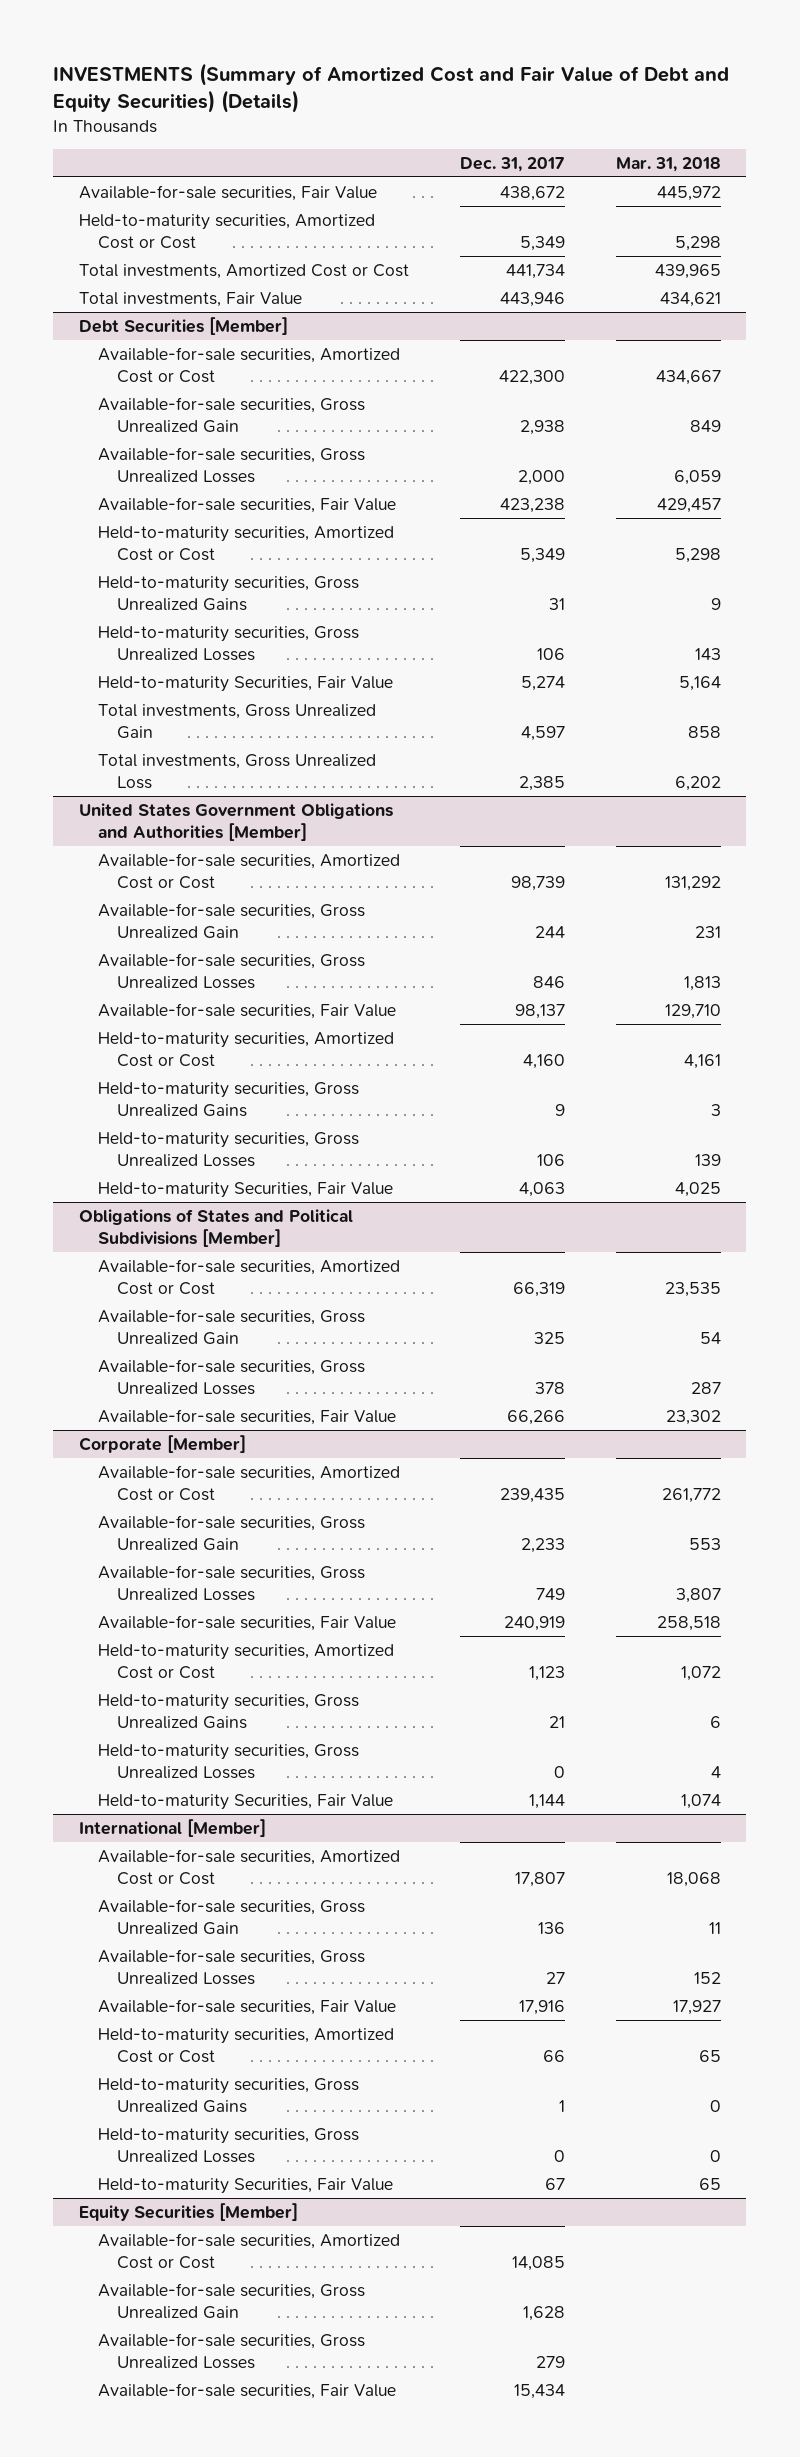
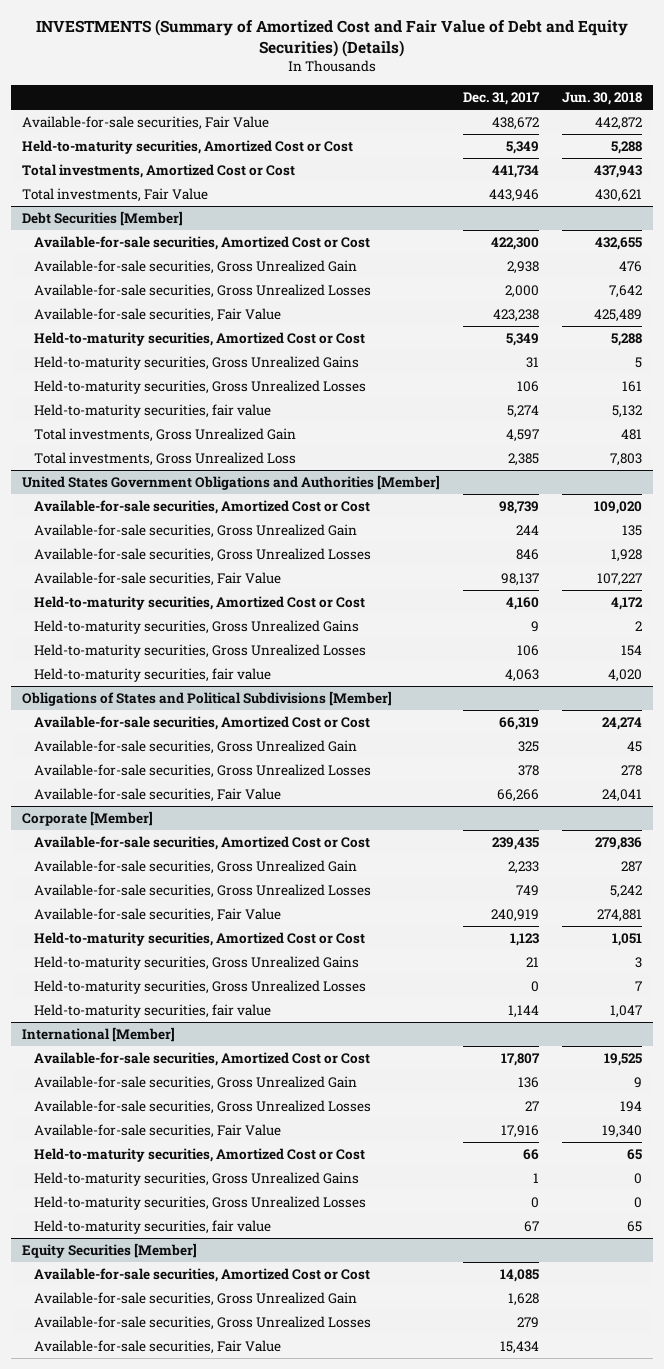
[615,156,721,172] Mar. 31, 2018 -> none
none -> [561,91,642,105] Jun. 30, 2018
[98,675,394,692] Held-to-maturity Securities, Fair Value -> [33,404,271,419] Held-to-maturity securities, fair value
[98,1181,394,1198] Held-to-maturity Securities, Fair Value -> [33,668,271,683] Held-to-maturity securities, fair value
[98,1793,394,1810] Held-to-maturity Securities, Fair Value -> [33,1004,271,1019] Held-to-maturity securities, fair value
[98,2177,394,2194] Held-to-maturity Securities, Fair Value -> [33,1220,271,1235] Held-to-maturity securities, fair value

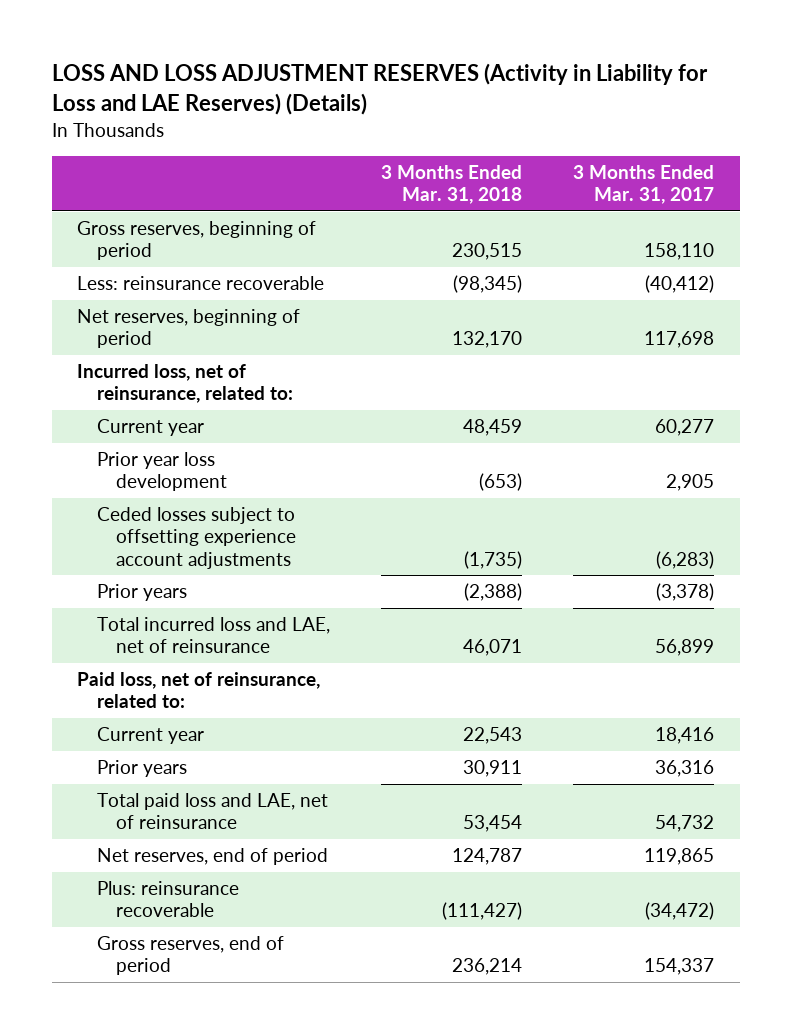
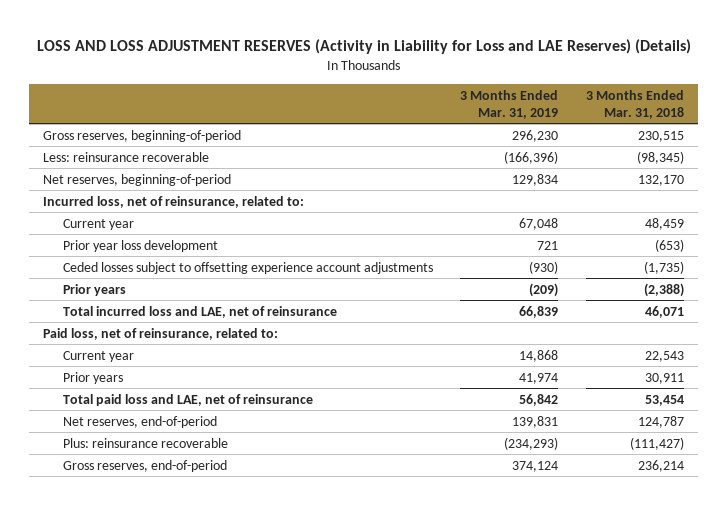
[573,165,715,205] 3 Months Ended Mar. 31, 2017 -> none
none -> [460,89,559,119] 3 Months Ended Mar. 31, 2019
[77,221,317,261] Gross reserves, beginning of period -> [43,129,242,142] Gross reserves, beginning-of-period
[77,309,301,349] Net reserves, beginning of period -> [43,173,232,186] Net reserves, beginning-of-period
[96,848,328,866] Net reserves, end of period -> [62,415,217,428] Net reserves, end-of-period
[96,936,284,976] Gross reserves, end of period -> [62,459,227,472] Gross reserves, end-of-period

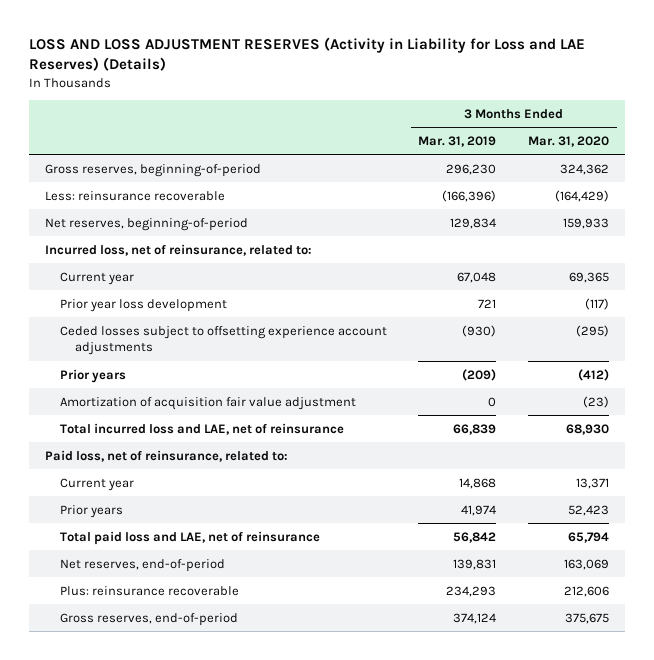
[585,89,684,119] 3 Months Ended Mar. 31, 2018 -> none
none -> [528,135,610,147] Mar. 31, 2020
none -> [59,396,356,410] Amortization of acquisition fair value adjustment
[504,436,559,450] (234,293) -> [446,585,497,597] 234,293

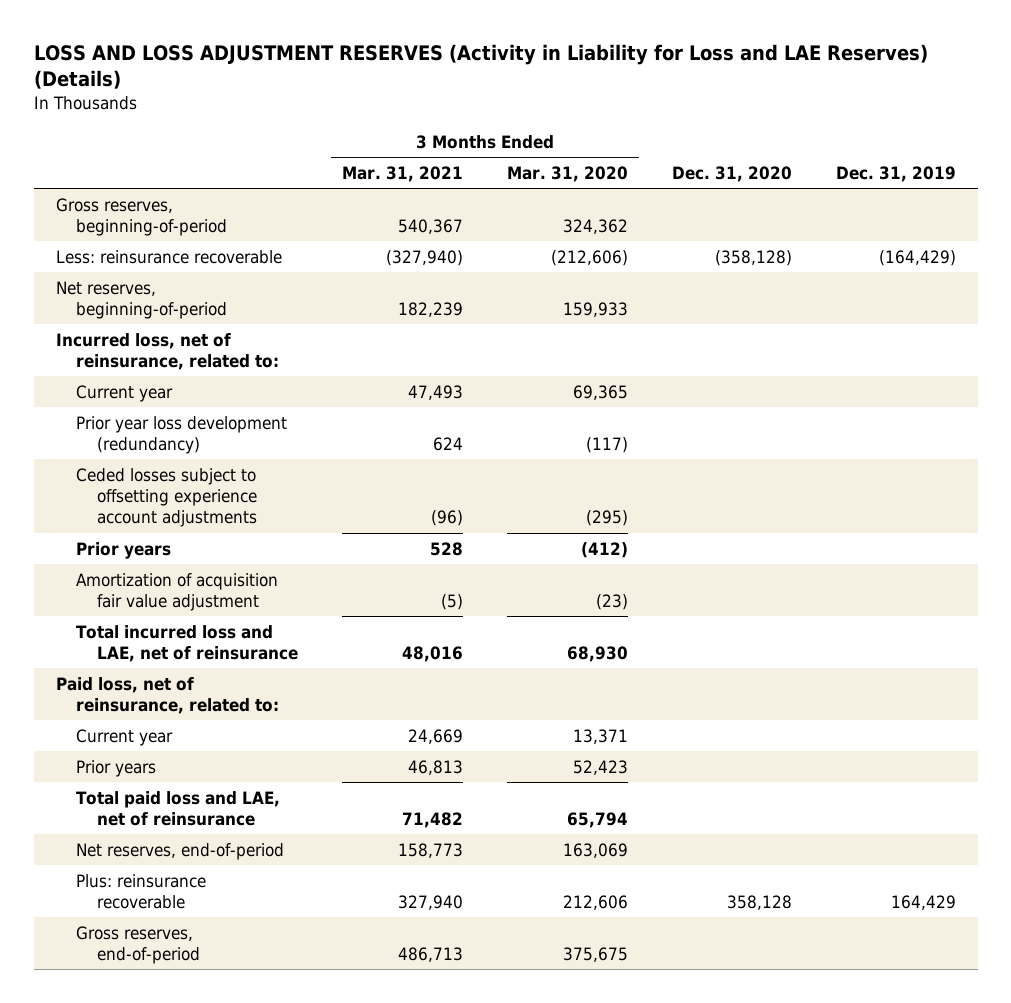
[418,135,497,147] Mar. 31, 2019 -> none
none -> [341,165,463,182] Mar. 31, 2021
none -> [671,165,792,182] Dec. 31, 2020
none -> [835,165,956,182] Dec. 31, 2019
[555,189,610,202] (164,429) -> [550,249,628,266] (212,606)
[59,298,227,312] Prior year loss development -> [76,415,288,455] Prior year loss development (redundancy)

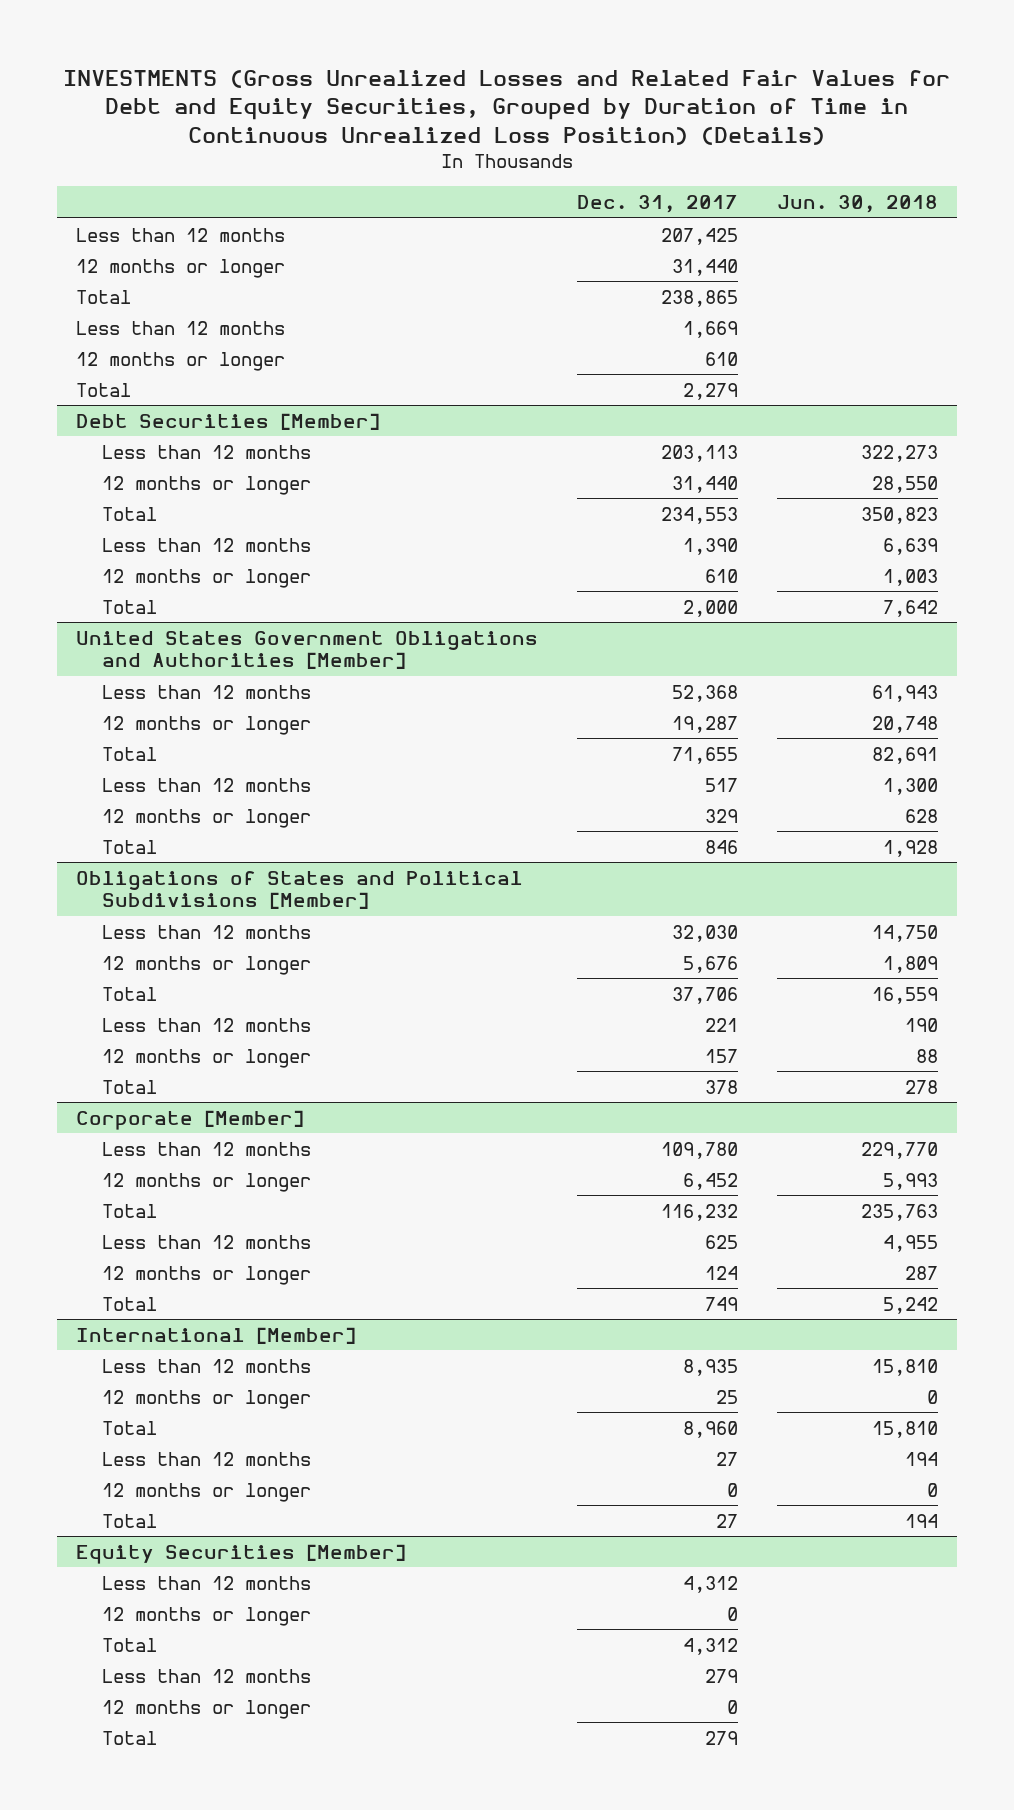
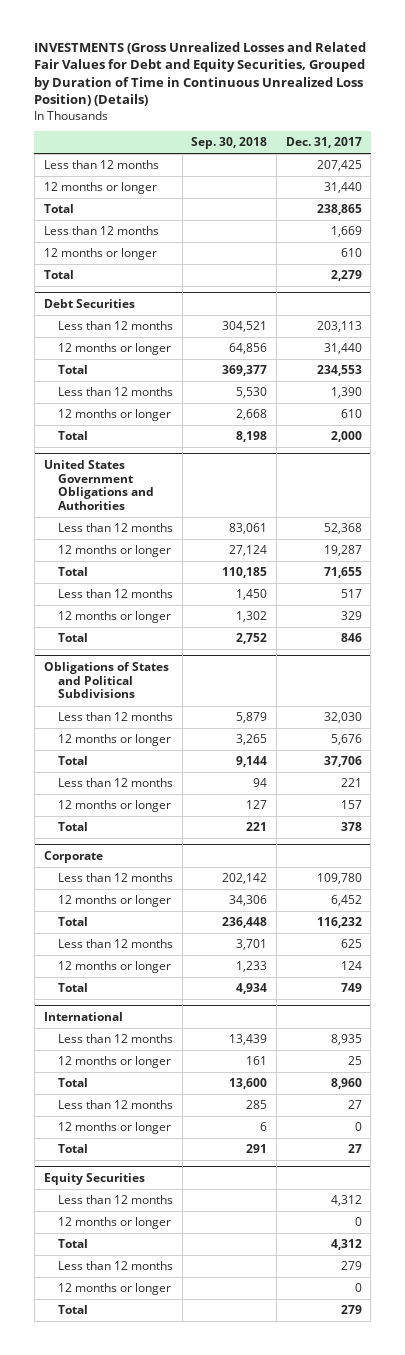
[776,194,938,213] Jun. 30, 2018 -> none
none -> [191,137,268,150] Sep. 30, 2018
[76,412,381,430] Debt Securities [Member] -> [43,299,135,309] Debt Securities
[76,630,539,670] United States Government Obligations and Authorities [Member] -> [43,460,154,510] United States Government Obligations and Authorities
[76,870,524,910] Obligations of States and Political Subdivisions [Member] -> [43,662,169,699] Obligations of States and Political Subdivisions
[76,1109,305,1130] Corporate [Member] -> [43,851,103,864] Corporate
[76,1326,357,1344] International [Member] -> [43,1012,123,1022] International
[76,1543,407,1564] Equity Securities [Member] -> [43,1173,145,1186] Equity Securities

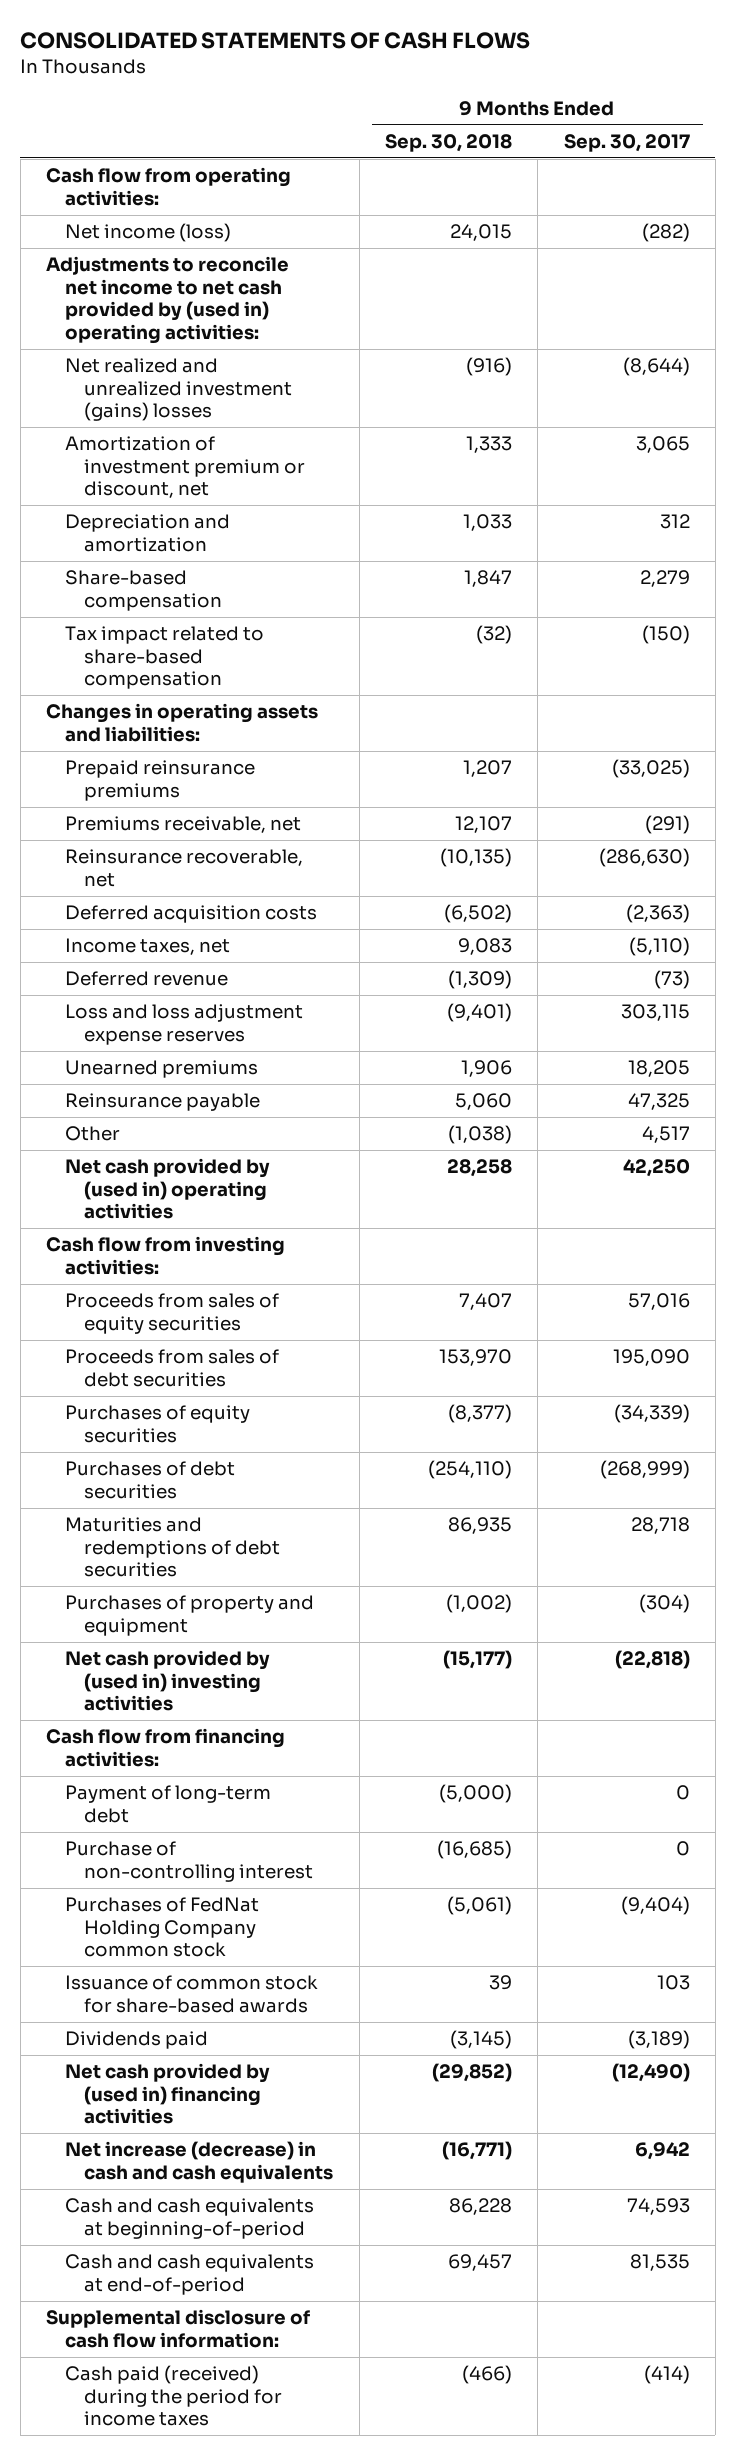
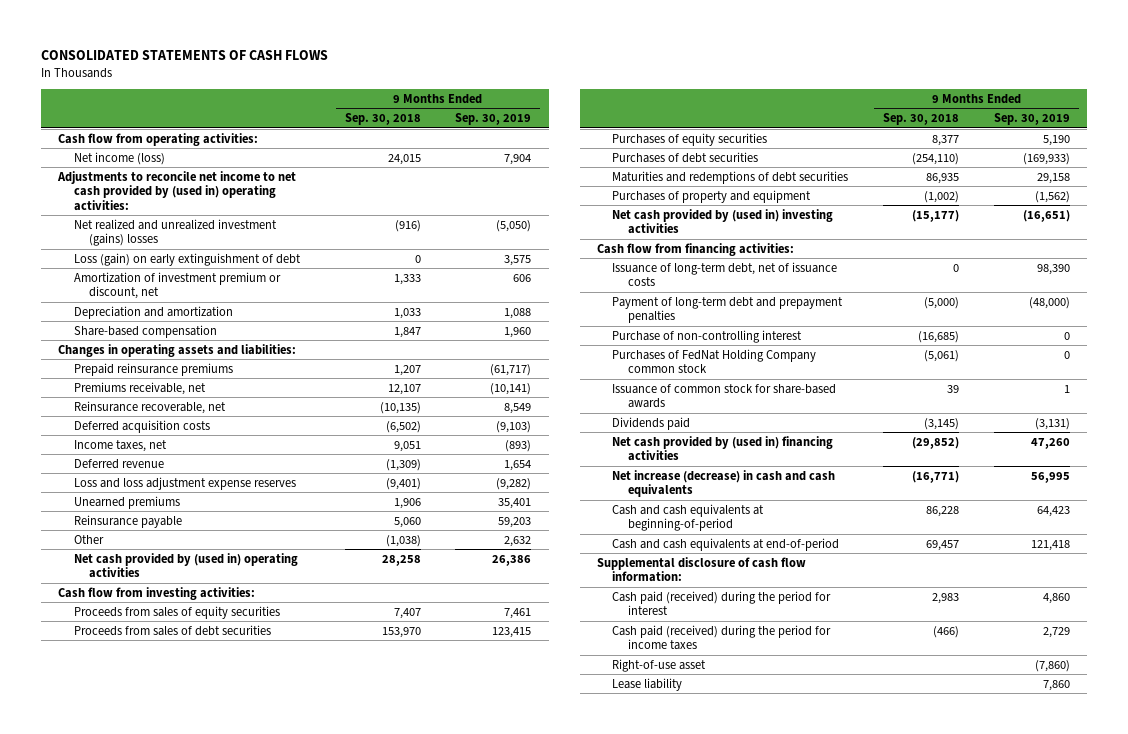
[563,133,690,152] Sep. 30, 2017 -> none
none -> [455,112,532,125] Sep. 30, 2019
none -> [73,252,301,266] Loss (gain) on early extinguishment of debt
[65,626,265,690] Tax impact related to share-based compensation -> none
[457,938,512,956] 9,083 -> [393,440,421,452] 9,051
[447,1404,512,1424] (8,377) -> [932,134,960,146] 8,377
none -> [612,261,838,287] Issuance of long-term debt, net of issuance costs
[65,1785,272,1823] Payment of long-term debt -> [612,296,844,324] Payment of long-term debt and prepayment penalties
none -> [612,590,832,616] Cash paid (received) during the period for interest
none -> [612,658,707,672] Right-of-use asset
none -> [612,677,683,691] Lease liability

